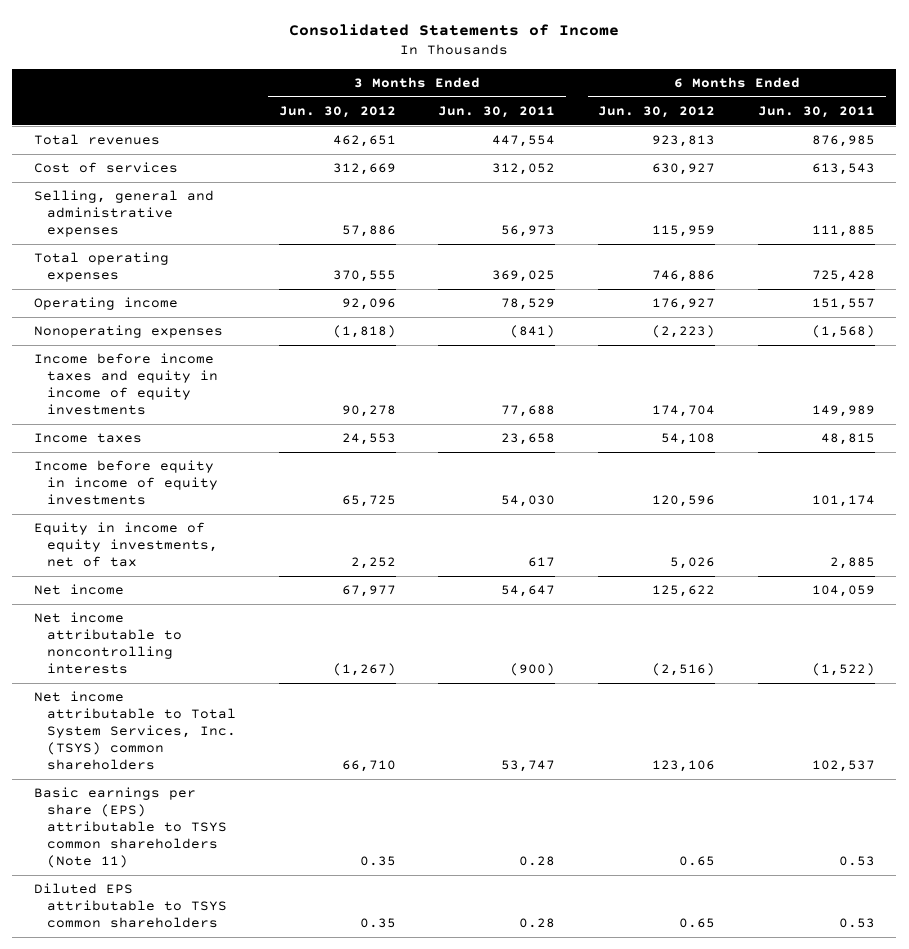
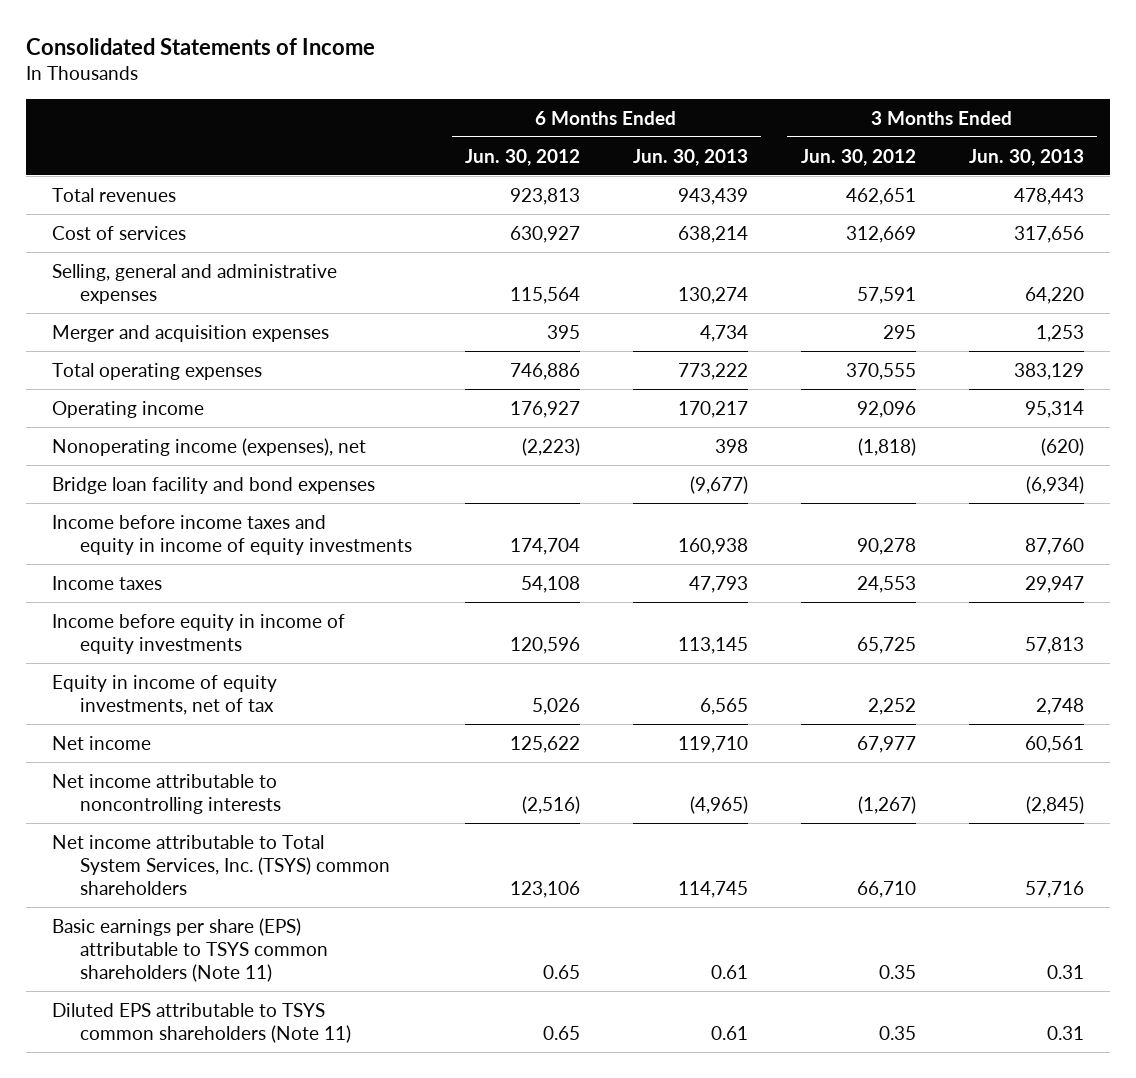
[438,106,556,119] Jun. 30, 2011 -> none
[758,106,876,119] Jun. 30, 2011 -> none
none -> [632,148,748,166] Jun. 30, 2013
none -> [968,148,1084,166] Jun. 30, 2013
[341,225,396,238] 57,886 -> [856,286,916,304] 57,591
[652,225,716,238] 115,959 -> [509,286,580,304] 115,564
none -> [52,324,330,342] Merger and acquisition expenses
[33,325,223,339] Nonoperating expenses -> [52,437,367,456] Nonoperating income (expenses), net
none -> [52,476,376,494] Bridge loan facility and bond expenses
[33,883,227,929] Diluted EPS attributable to TSYS common shareholders -> [52,1002,351,1043] Diluted EPS attributable to TSYS common shareholders (Note 11)

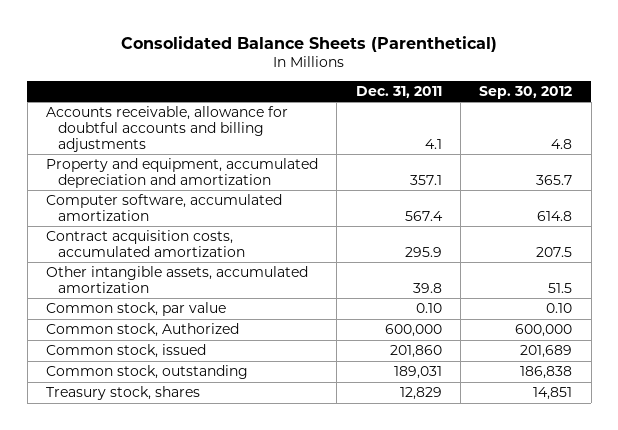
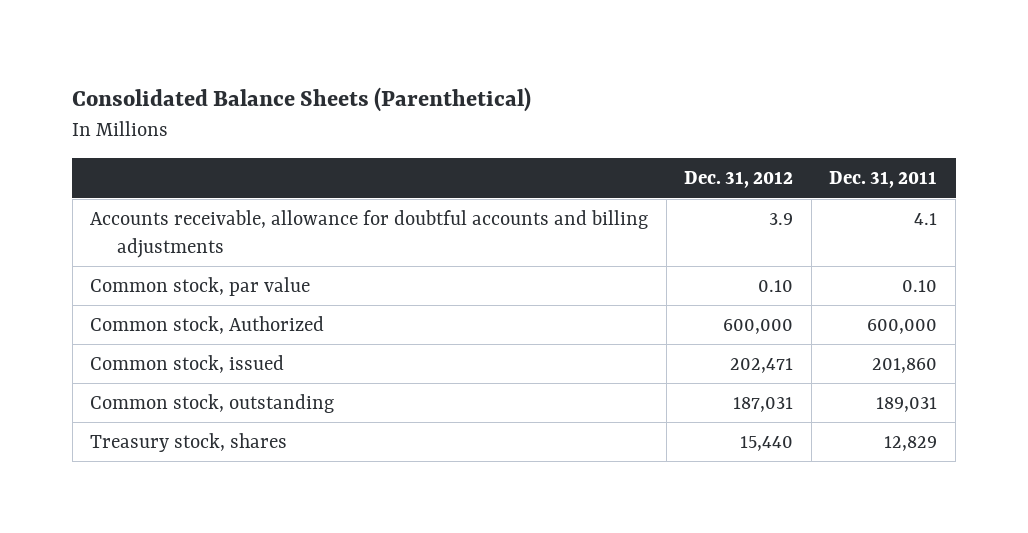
[479,85,573,99] Sep. 30, 2012 -> none
none -> [684,171,794,189] Dec. 31, 2012
[46,158,319,188] Property and equipment, accumulated depreciation and amortization -> none
[46,194,283,221] Computer software, accumulated amortization -> none
[46,230,246,257] Contract acquisition costs, accumulated amortization -> none
[46,266,309,293] Other intangible assets, accumulated amortization -> none

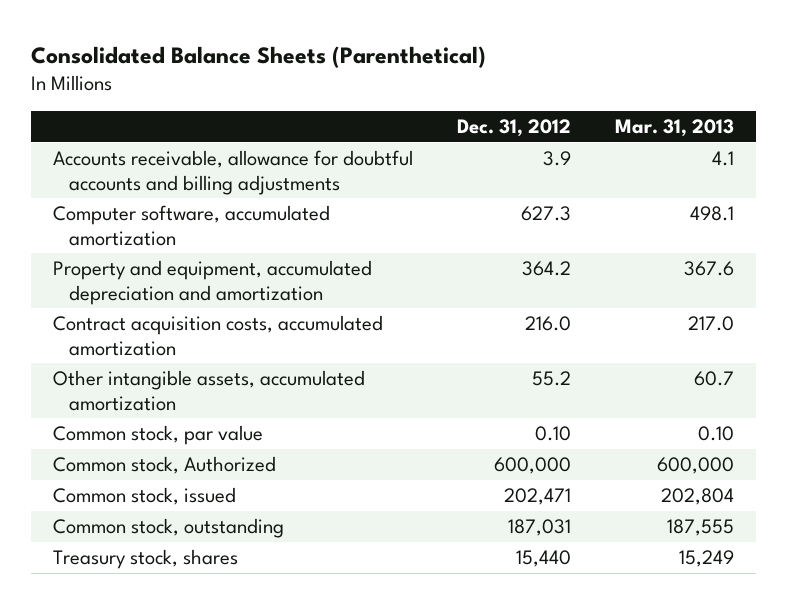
[829,171,938,189] Dec. 31, 2011 -> none
none -> [614,119,734,138] Mar. 31, 2013
none -> [52,205,330,246] Computer software, accumulated amortization
none -> [52,260,372,305] Property and equipment, accumulated depreciation and amortization
none -> [52,315,383,356] Contract acquisition costs, accumulated amortization
none -> [52,370,365,411] Other intangible assets, accumulated amortization

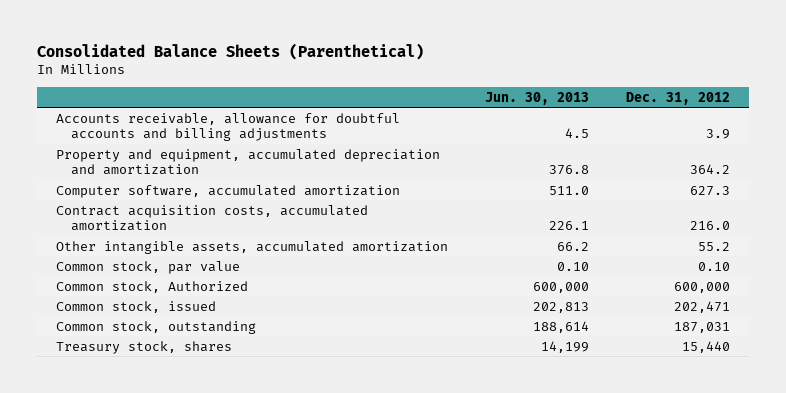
[614,119,734,138] Mar. 31, 2013 -> none
none -> [484,91,589,105] Jun. 30, 2013
[52,205,330,246] Computer software, accumulated amortization -> [55,184,400,198] Computer software, accumulated amortization

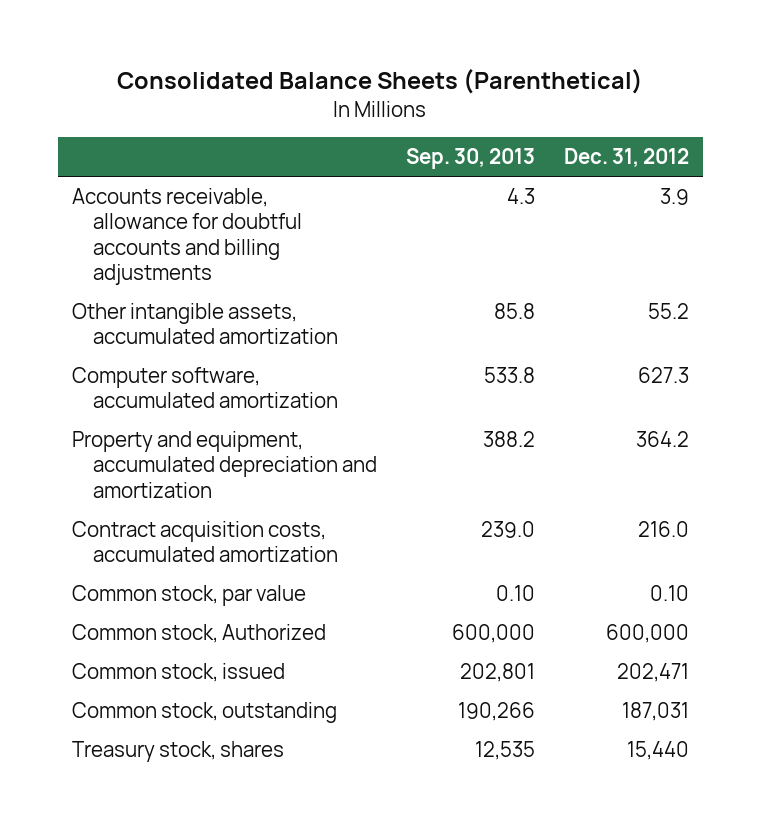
[484,91,589,105] Jun. 30, 2013 -> none
none -> [405,148,535,170] Sep. 30, 2013
[55,240,448,254] Other intangible assets, accumulated amortization -> [71,303,339,345] Other intangible assets, accumulated amortization
[55,148,440,176] Property and equipment, accumulated depreciation and amortization -> [71,431,378,498] Property and equipment, accumulated depreciation and amortization

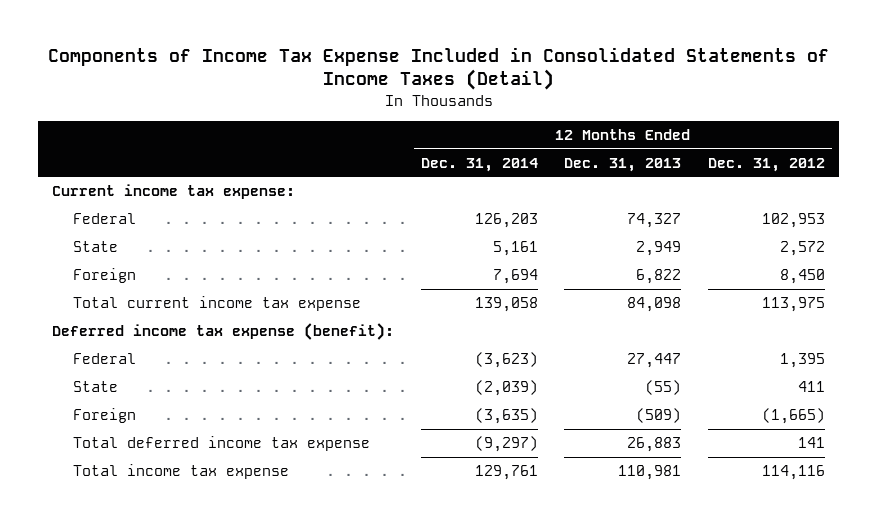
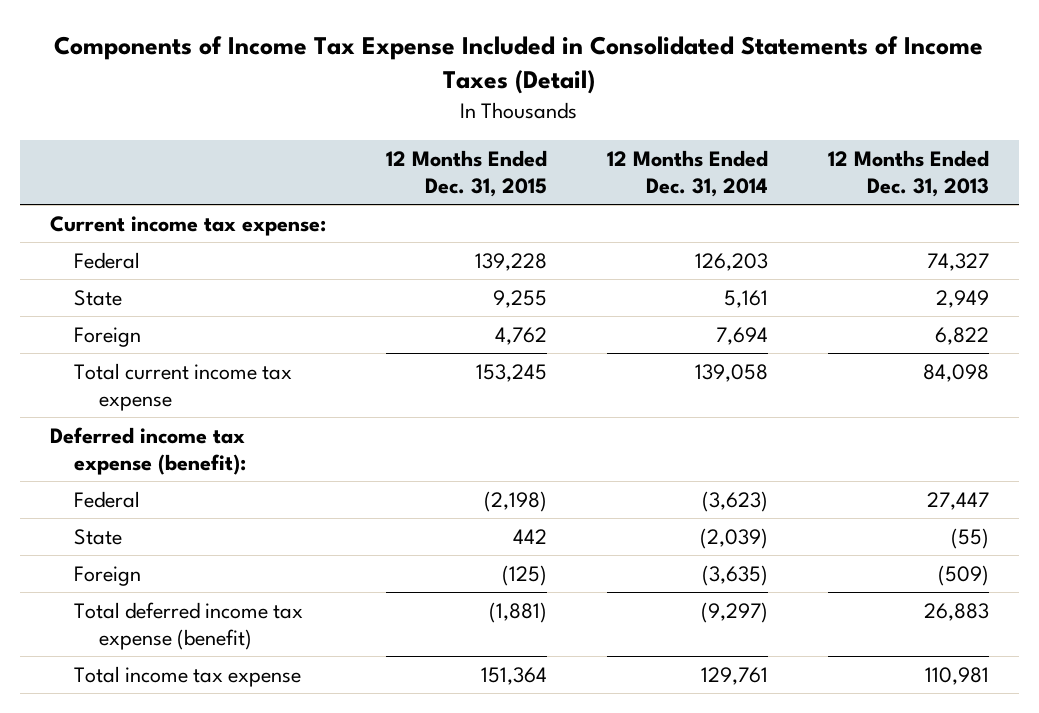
[708,157,826,172] Dec. 31, 2012 -> none
none -> [385,149,547,198] 12 Months Ended Dec. 31, 2015
[73,436,371,452] Total deferred income tax expense -> [74,601,304,651] Total deferred income tax expense (benefit)

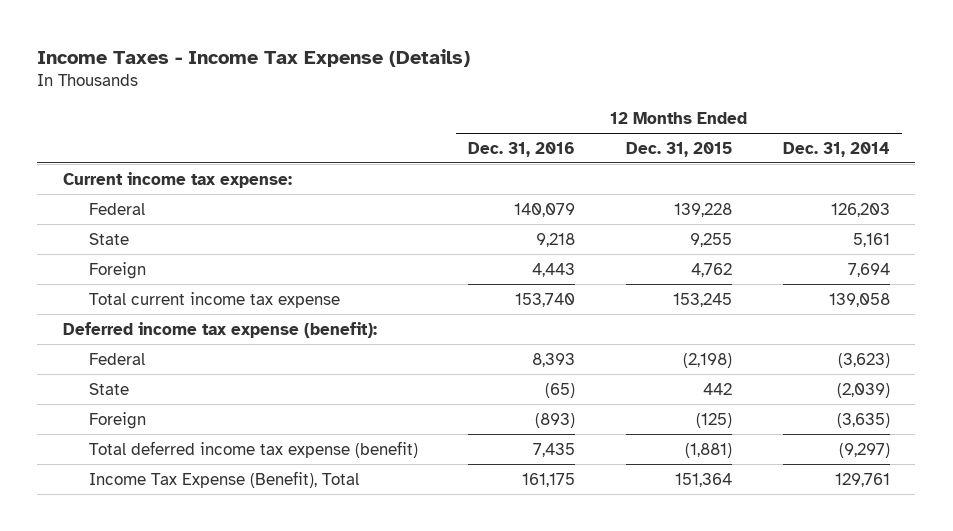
[54,36,984,95] Components of Income Tax Expense Included in Consolidated Statements of Income Taxes (Detail) -> [37,48,471,67] Income Taxes - Income Tax Expense (Details)
[828,149,990,198] 12 Months Ended Dec. 31, 2013 -> none
none -> [468,141,576,157] Dec. 31, 2016
[74,665,302,687] Total income tax expense -> [88,470,359,488] Income Tax Expense (Benefit), Total

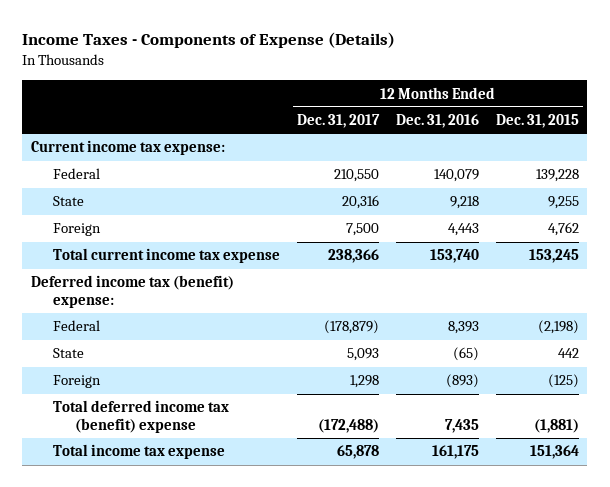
[37,48,471,67] Income Taxes - Income Tax Expense (Details) -> [22,32,396,49] Income Taxes - Components of Expense (Details)
[782,141,890,157] Dec. 31, 2014 -> none
none -> [297,114,381,129] Dec. 31, 2017
[62,321,377,338] Deferred income tax expense (benefit): -> [30,275,234,308] Deferred income tax (benefit) expense:
[88,440,418,458] Total deferred income tax expense (benefit) -> [53,400,230,433] Total deferred income tax (benefit) expense
[88,470,359,488] Income Tax Expense (Benefit), Total -> [53,444,226,460] Total income tax expense

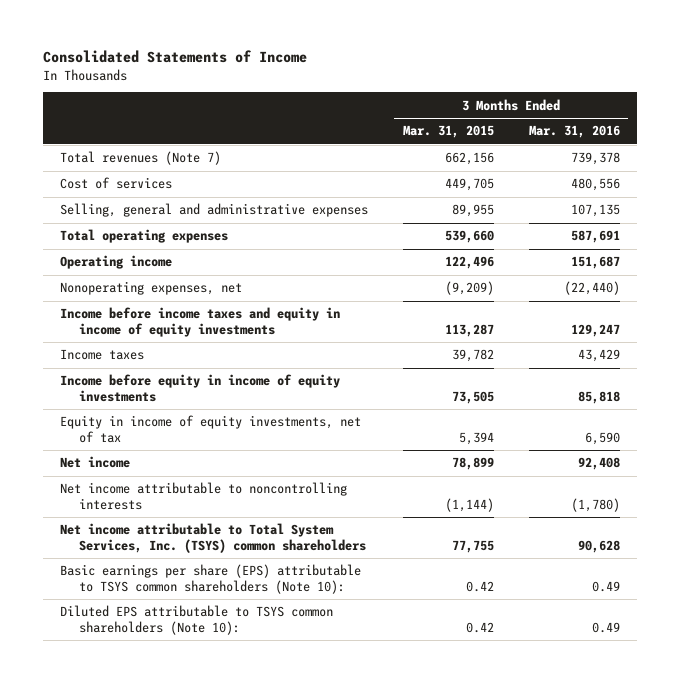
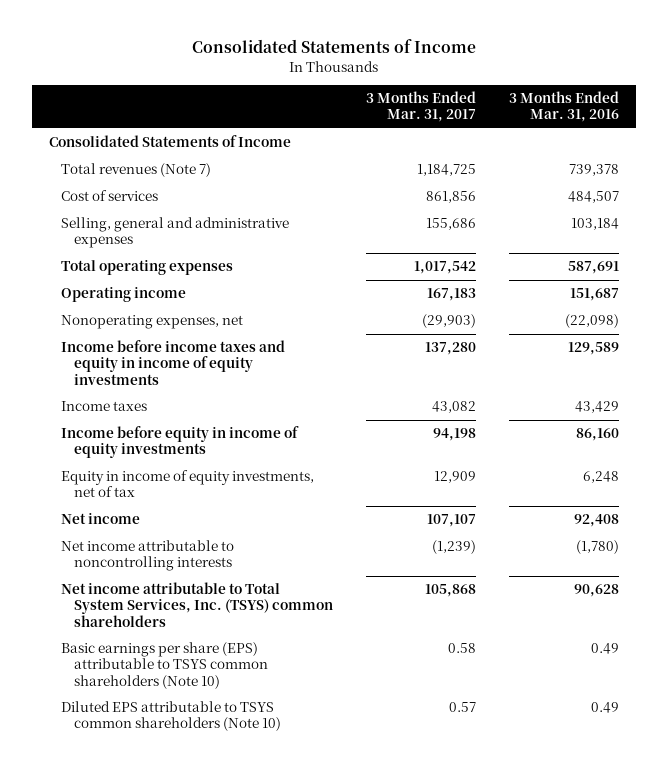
[402,125,494,139] Mar. 31, 2015 -> none
none -> [365,91,476,123] 3 Months Ended Mar. 31, 2017
none -> [48,135,291,148] Consolidated Statements of Income
[570,178,620,192] 480,556 -> [568,191,620,204] 484,507
[570,204,620,218] 107,135 -> [571,218,620,231] 103,184
[563,281,620,296] (22,440) -> [565,314,620,329] (22,098)
[570,324,620,338] 129,247 -> [568,342,620,356] 129,589
[577,391,620,405] 85,818 -> [576,428,620,442] 86,160
[584,432,620,446] 6,590 -> [583,471,620,484] 6,248
[60,564,362,595] Basic earnings per share (EPS) attributable to TSYS common shareholders (Note 10): -> [61,642,268,689] Basic earnings per share (EPS) attributable to TSYS common shareholders (Note 10)
[60,605,334,636] Diluted EPS attributable to TSYS common shareholders (Note 10): -> [61,701,281,732] Diluted EPS attributable to TSYS common shareholders (Note 10)

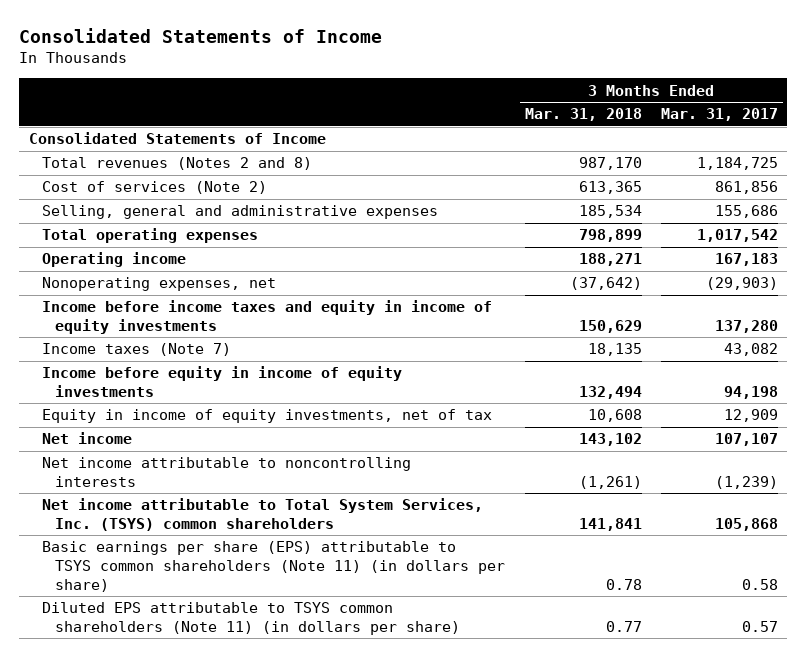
[509,91,620,123] 3 Months Ended Mar. 31, 2016 -> none
none -> [524,108,642,122] Mar. 31, 2018
[61,163,212,178] Total revenues (Note 7) -> [42,157,313,171] Total revenues (Notes 2 and 8)
[61,190,159,202] Cost of services -> [42,181,268,195] Cost of services (Note 2)
[61,401,148,412] Income taxes -> [42,343,232,357] Income taxes (Note 7)
[61,642,268,689] Basic earnings per share (EPS) attributable to TSYS common shareholders (Note 10) -> [42,541,506,592] Basic earnings per share (EPS) attributable to TSYS common shareholders (Note 11) (in dollars per share)
[61,701,281,732] Diluted EPS attributable to TSYS common shareholders (Note 10) -> [42,602,461,636] Diluted EPS attributable to TSYS common shareholders (Note 11) (in dollars per share)

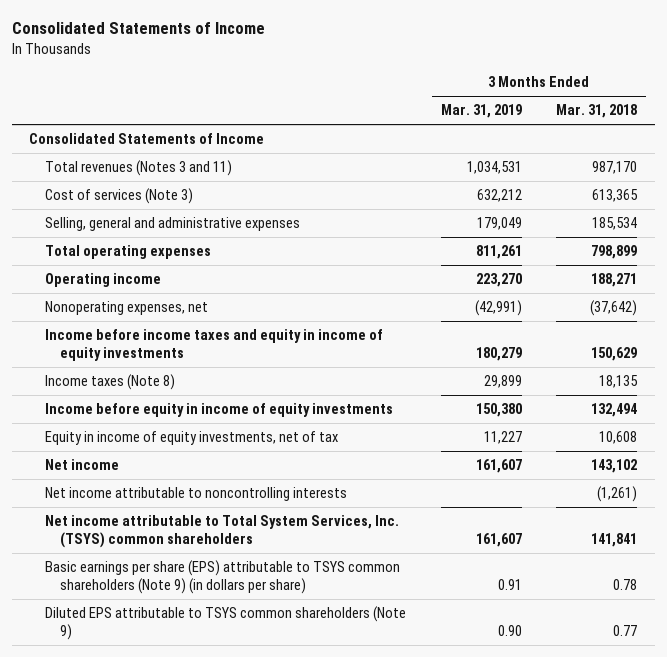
[660,108,778,122] Mar. 31, 2017 -> none
none -> [440,104,522,119] Mar. 31, 2019
[42,157,313,171] Total revenues (Notes 2 and 8) -> [44,160,232,177] Total revenues (Notes 3 and 11)
[42,181,268,195] Cost of services (Note 2) -> [44,188,193,205] Cost of services (Note 3)
[42,343,232,357] Income taxes (Note 7) -> [44,374,175,391] Income taxes (Note 8)
[42,541,506,592] Basic earnings per share (EPS) attributable to TSYS common shareholders (Note 11) (in dollars per share) -> [44,560,400,594] Basic earnings per share (EPS) attributable to TSYS common shareholders (Note 9) (in dollars per share)
[42,602,461,636] Diluted EPS attributable to TSYS common shareholders (Note 11) (in dollars per share) -> [44,606,406,640] Diluted EPS attributable to TSYS common shareholders (Note 9)

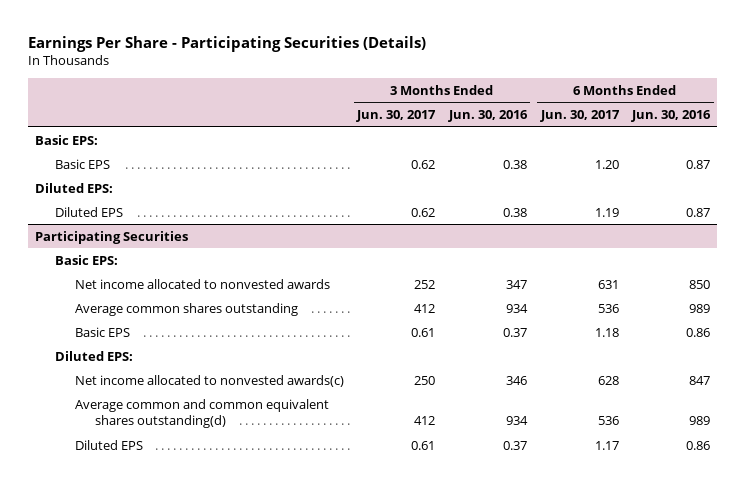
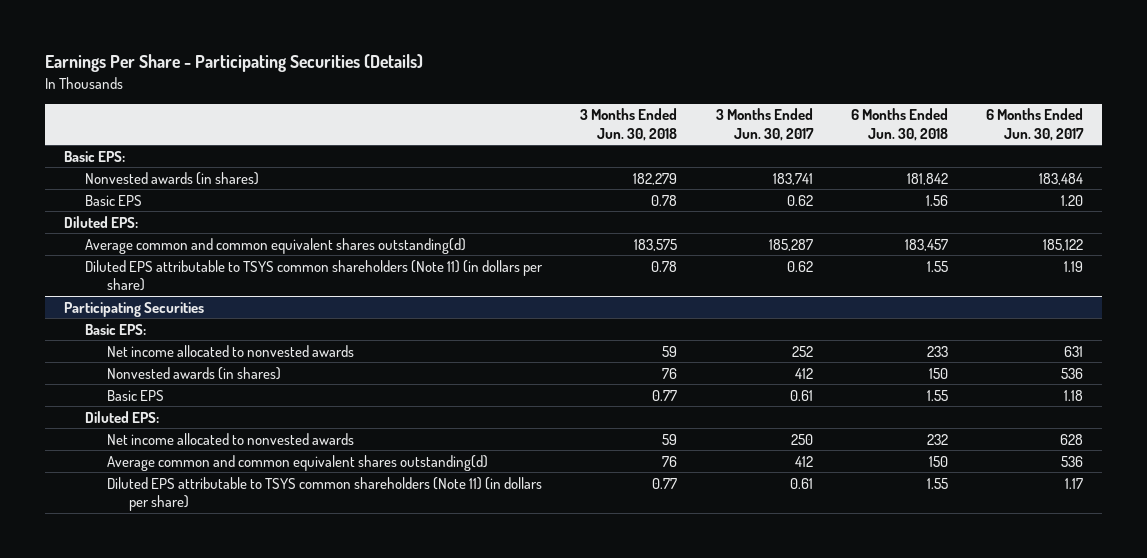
[447,110,528,123] Jun. 30, 2016 -> none
[631,110,712,123] Jun. 30, 2016 -> none
none -> [580,108,678,141] 3 Months Ended Jun. 30, 2018
none -> [850,108,948,141] 6 Months Ended Jun. 30, 2018
none -> [85,171,260,185] Nonvested awards (in shares)
none -> [85,237,467,254] Average common and common equivalent shares outstanding(d)
[54,206,123,217] Diluted EPS -> [85,259,544,292] Diluted EPS attributable to TSYS common shareholders (Note 11) (in dollars per share)
[74,302,298,316] Average common shares outstanding -> [106,366,281,380] Nonvested awards (in shares)
[74,374,344,387] Net income allocated to nonvested awards(c) -> [106,432,354,445] Net income allocated to nonvested awards
[74,439,143,450] Diluted EPS -> [106,476,542,512] Diluted EPS attributable to TSYS common shareholders (Note 11) (in dollars per share)

